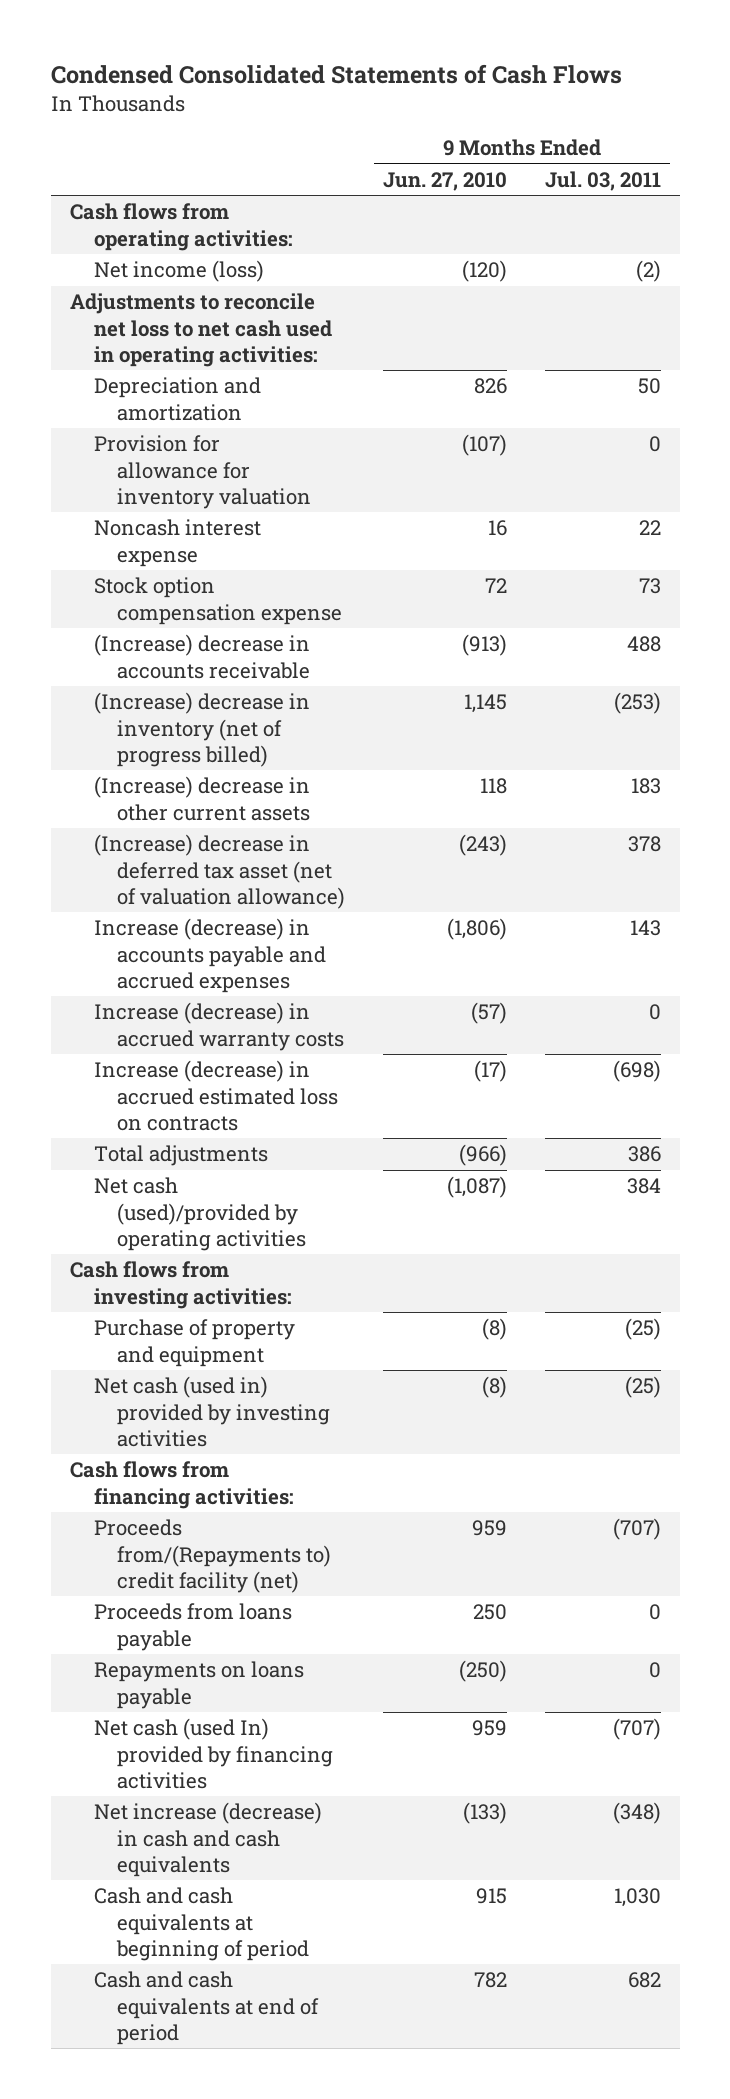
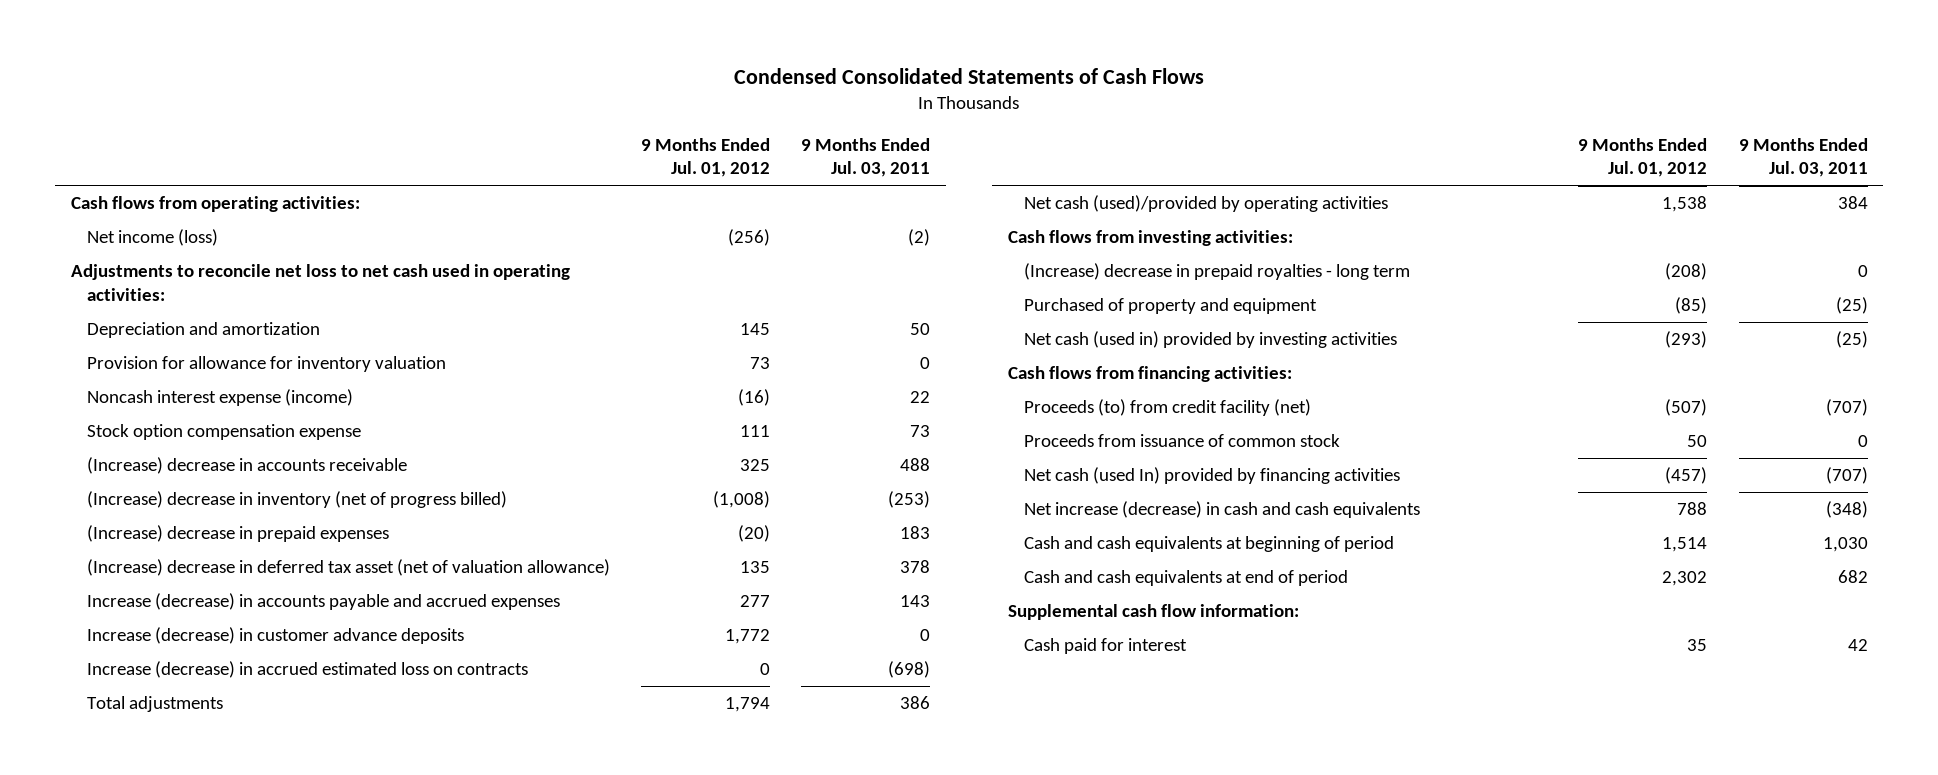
[383,171,508,191] Jun. 27, 2010 -> none
none -> [640,137,770,178] 9 Months Ended Jul. 01, 2012
[93,519,261,567] Noncash interest expense -> [86,389,353,407] Noncash interest expense (income)
[93,776,311,821] (Increase) decrease in other current assets -> [86,525,389,543] (Increase) decrease in prepaid expenses
[93,1002,345,1051] Increase (decrease) in accrued warranty costs -> none
none -> [86,627,464,645] Increase (decrease) in customer advance deposits
none -> [1023,263,1410,281] (Increase) decrease in prepaid royalties - long term
[93,1319,295,1367] Purchase of property and equipment -> [1023,298,1317,315] Purchased of property and equipment
[93,1603,292,1651] Proceeds from loans payable -> none
[93,1661,304,1709] Repayments on loans payable -> none
[93,1519,332,1593] Proceeds from/(Repayments to) credit facility (net) -> [1023,399,1311,417] Proceeds (to) from credit facility (net)
none -> [1023,434,1340,448] Proceeds from issuance of common stock
none -> [1008,604,1300,621] Supplemental cash flow information:
none -> [1023,638,1187,655] Cash paid for interest

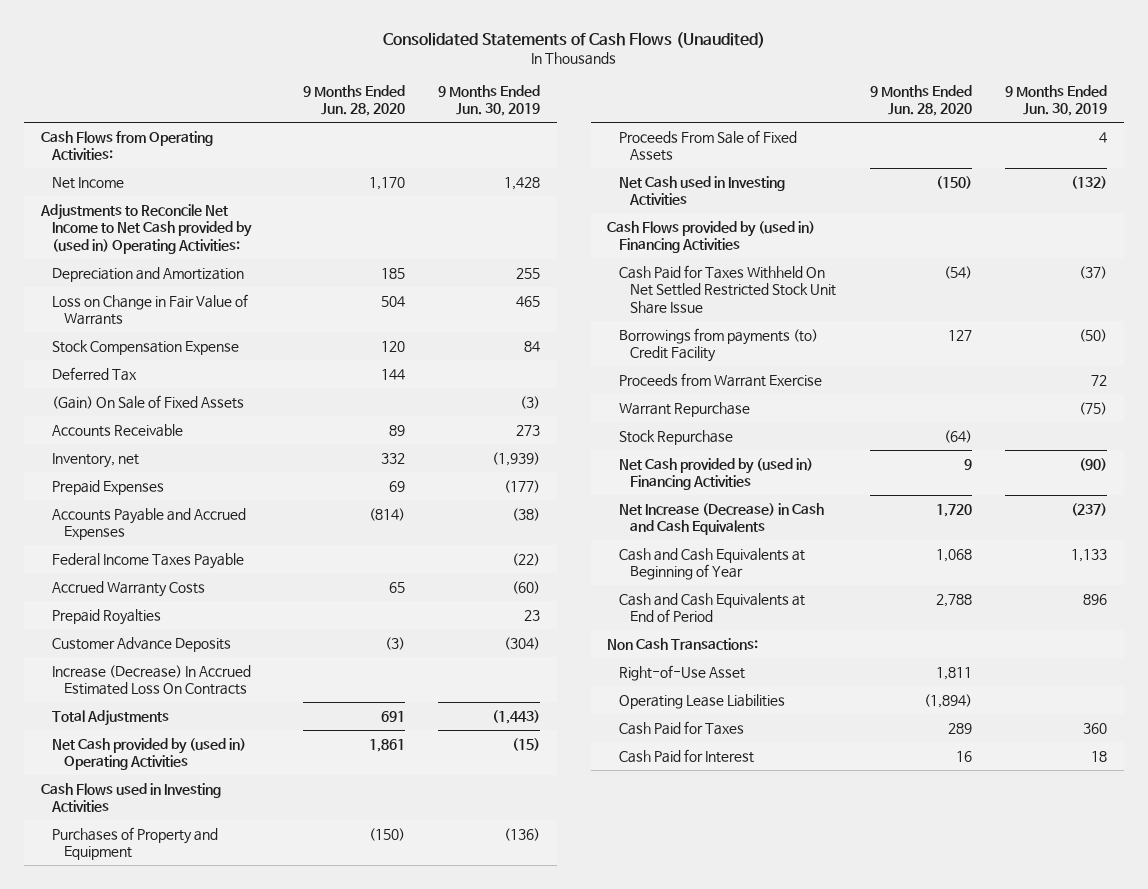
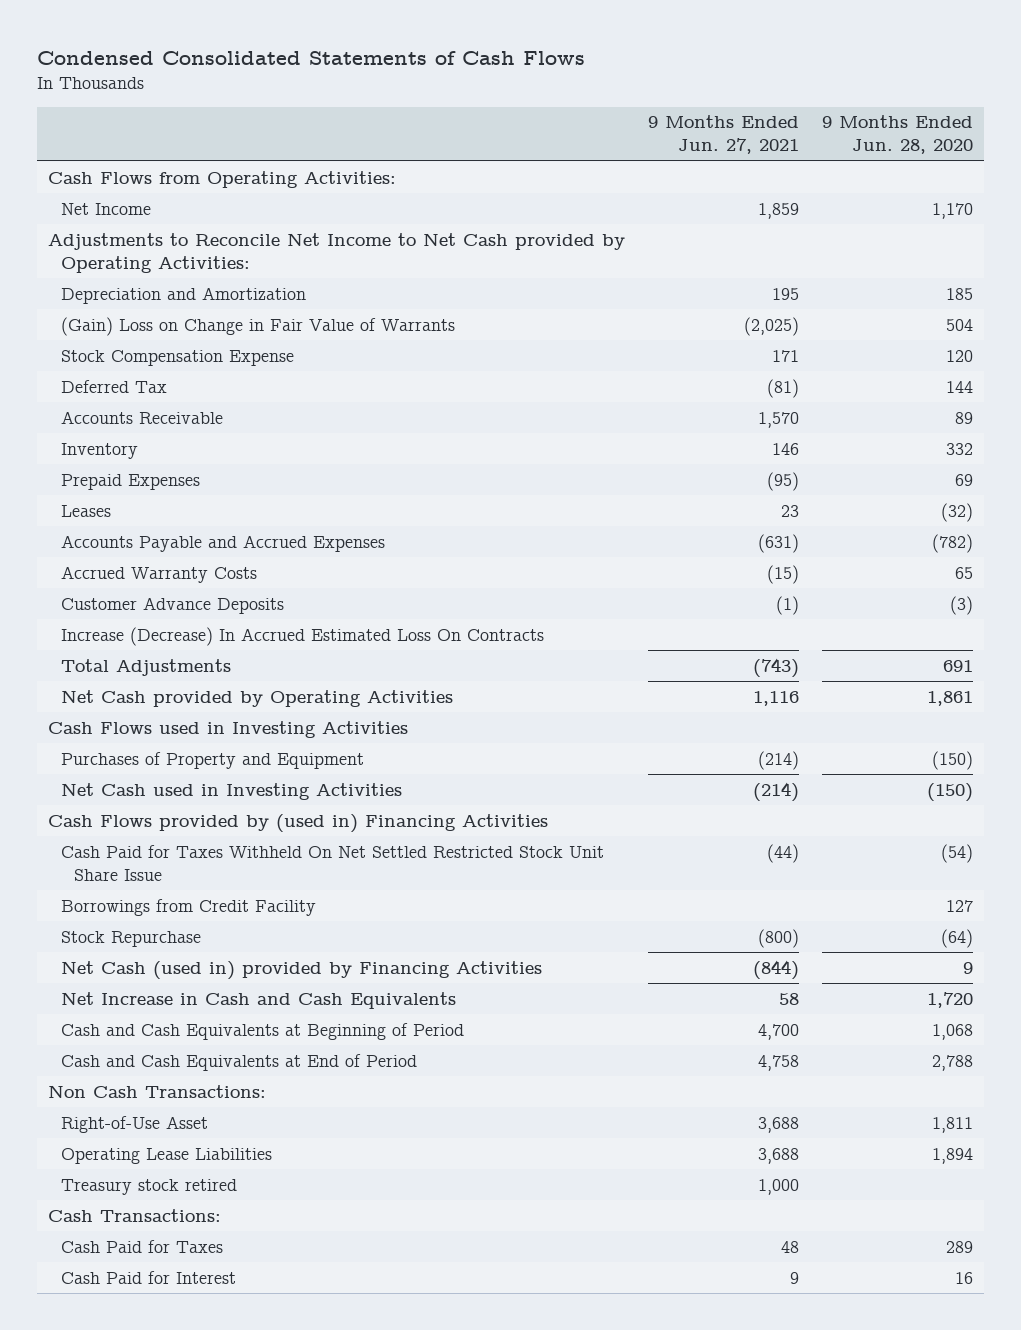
[382,32,765,49] Consolidated Statements of Cash Flows (Unaudited) -> [36,50,585,65] Condensed Consolidated Statements of Cash Flows
[438,84,541,117] 9 Months Ended Jun. 30, 2019 -> none
none -> [647,115,799,155] 9 Months Ended Jun. 27, 2021
[39,203,253,254] Adjustments to Reconcile Net Income to Net Cash provided by (used in) Operating Activities: -> [48,232,626,273] Adjustments to Reconcile Net Income to Net Cash provided by Operating Activities:
[52,293,249,326] Loss on Change in Fair Value of Warrants -> [60,316,455,336] (Gain) Loss on Change in Fair Value of Warrants
[52,394,245,409] (Gain) On Sale of Fixed Assets -> none
[52,452,140,468] Inventory, net -> [60,442,138,459] Inventory
[52,552,245,569] Federal Income Taxes Payable -> none
none -> [60,504,111,517] Leases
[368,507,405,521] (814) -> [931,533,973,553] (782)
[52,608,162,625] Prepaid Royalties -> none
[52,737,247,771] Net Cash provided by (used in) Operating Activities -> [60,689,453,707] Net Cash provided by Operating Activities
[618,129,797,162] Proceeds From Sale of Fixed Assets -> none
[618,372,822,387] Proceeds from Warrant Exercise -> none
[618,401,750,417] Warrant Repurchase -> none
[618,327,818,363] Borrowings from payments (to) Credit Facility -> [60,898,316,916] Borrowings from Credit Facility
[618,457,813,491] Net Cash provided by (used in) Financing Activities -> [60,960,542,980] Net Cash (used in) provided by Financing Activities
[618,502,824,536] Net Increase (Decrease) in Cash and Cash Equivalents -> [60,991,456,1009] Net Increase in Cash and Cash Equivalents
[618,547,805,581] Cash and Cash Equivalents at Beginning of Year -> [60,1022,464,1040] Cash and Cash Equivalents at Beginning of Period
[923,693,972,708] (1,894) -> [931,1147,973,1164] 1,894
none -> [60,1178,237,1195] Treasury stock retired
none -> [48,1208,222,1222] Cash Transactions:

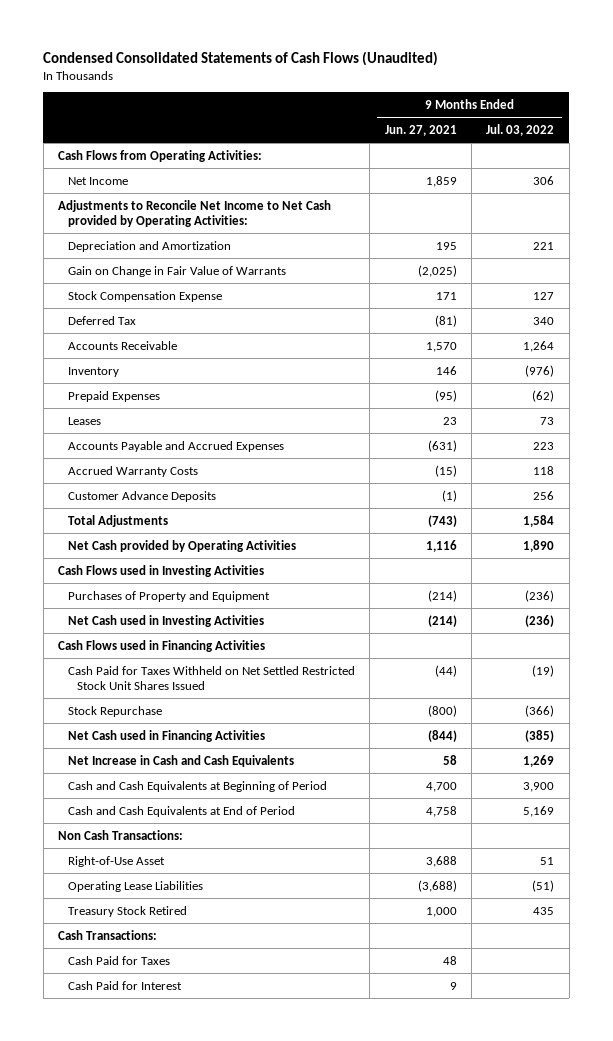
[36,50,585,65] Condensed Consolidated Statements of Cash Flows -> [43,50,439,66] Condensed Consolidated Statements of Cash Flows (Unaudited)
[821,115,973,155] 9 Months Ended Jun. 28, 2020 -> none
none -> [486,123,555,136] Jul. 03, 2022
[60,316,455,336] (Gain) Loss on Change in Fair Value of Warrants -> [67,265,286,277] Gain on Change in Fair Value of Warrants
[60,626,544,646] Increase (Decrease) In Accrued Estimated Loss On Contracts -> none
[60,898,316,916] Borrowings from Credit Facility -> none
[48,813,549,833] Cash Flows provided by (used in) Financing Activities -> [58,639,266,652] Cash Flows used in Financing Activities
[60,844,604,881] Cash Paid for Taxes Withheld On Net Settled Restricted Stock Unit Share Issue -> [67,665,355,690] Cash Paid for Taxes Withheld on Net Settled Restricted Stock Unit Shares Issued
[60,960,542,980] Net Cash (used in) provided by Financing Activities -> [67,729,265,742] Net Cash used in Financing Activities
[757,1147,799,1164] 3,688 -> [417,879,457,892] (3,688)
[60,1178,237,1195] Treasury stock retired -> [67,905,187,917] Treasury Stock Retired

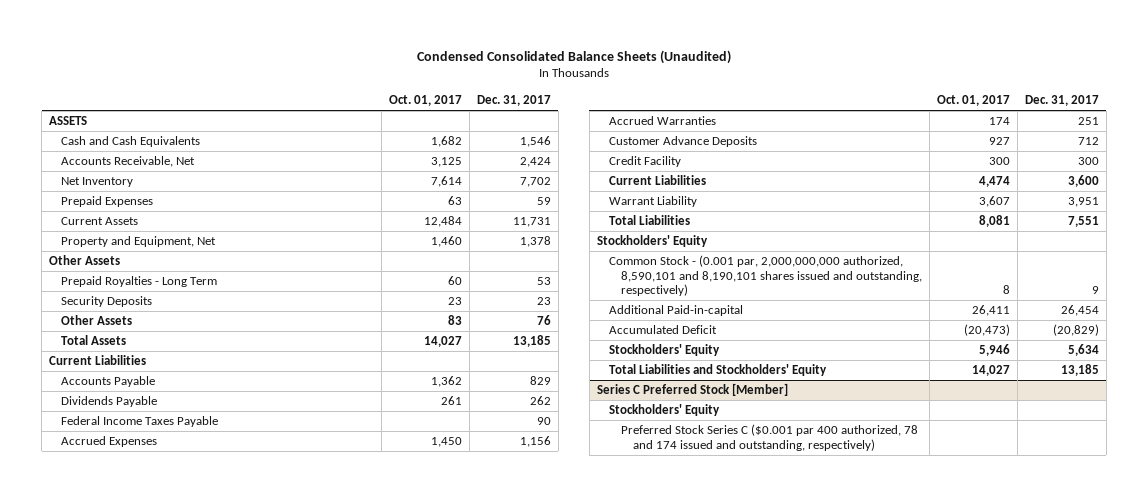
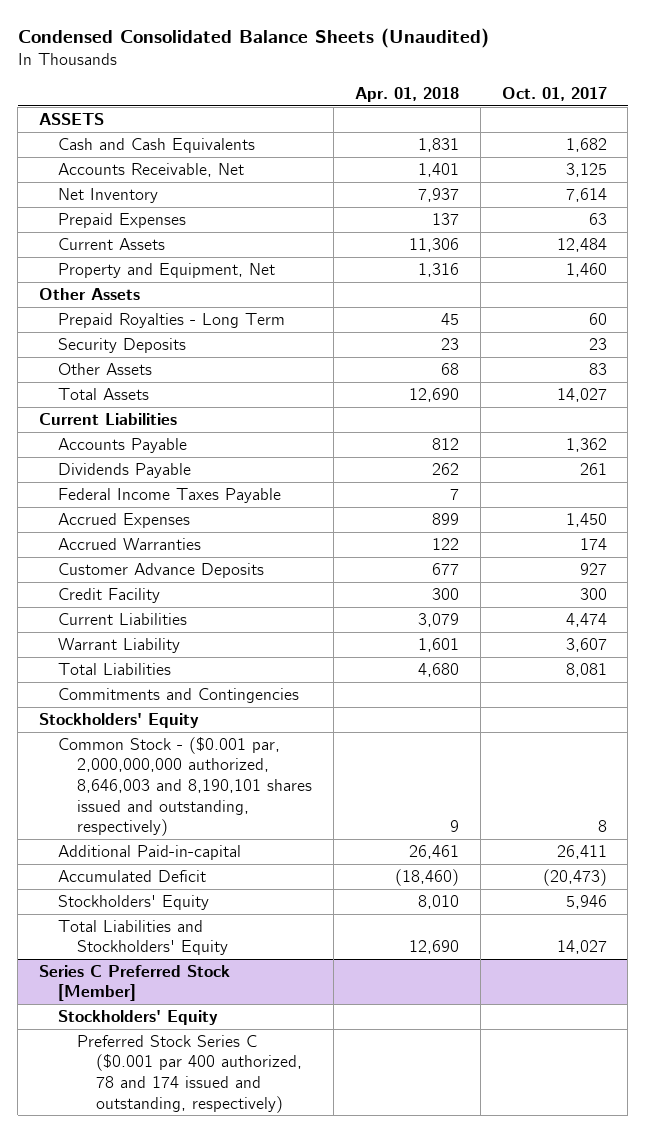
[476,94,551,106] Dec. 31, 2017 -> none
none -> [354,87,459,103] Apr. 01, 2018
none -> [58,687,300,703] Commitments and Contingencies
[608,255,922,297] Common Stock - (0.001 par, 2,000,000,000 authorized, 8,590,101 and 8,190,101 shares issued and outstanding, respectively) -> [58,736,313,837] Common Stock - ($0.001 par, 2,000,000,000 authorized, 8,646,003 and 8,190,101 shares issued and outstanding, respectively)

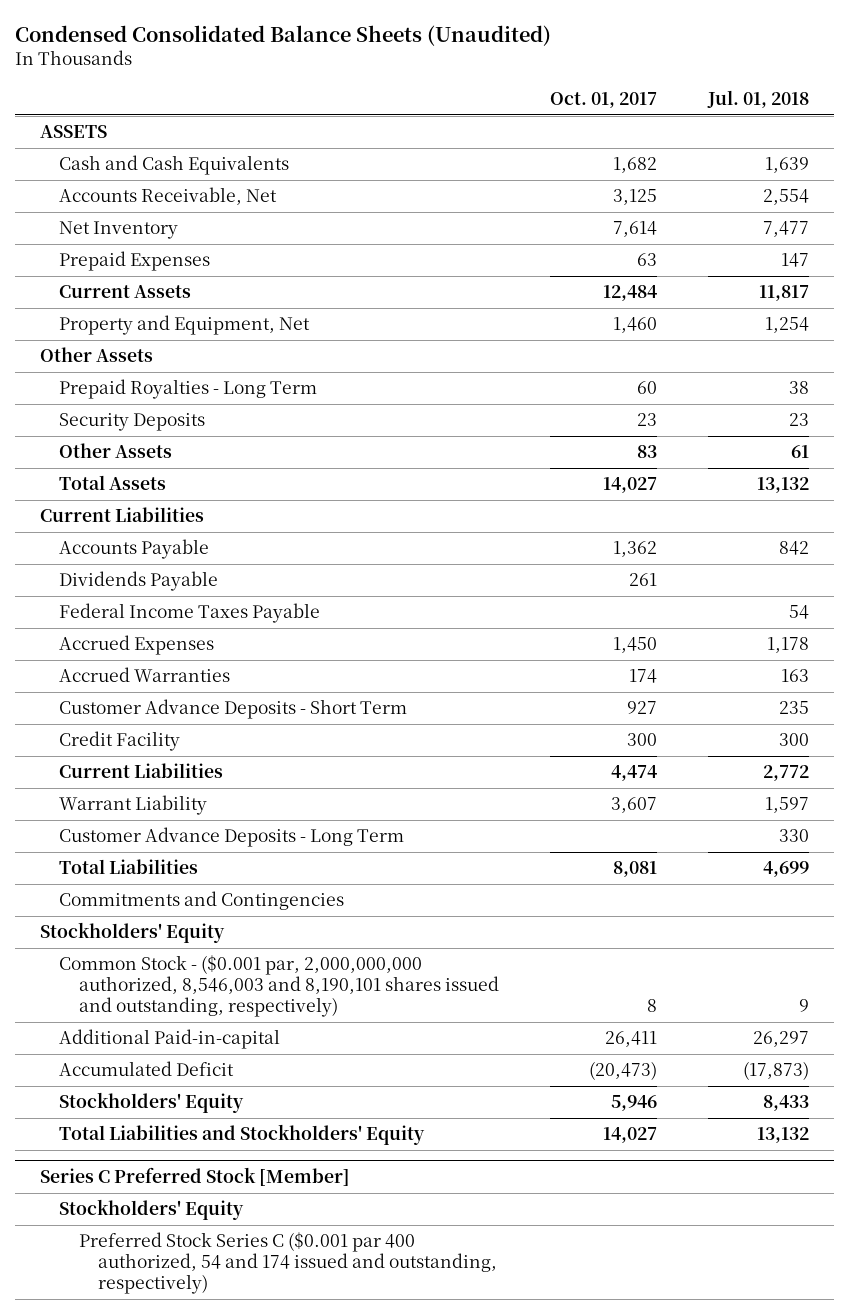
[354,87,459,103] Apr. 01, 2018 -> none
none -> [706,89,809,108] Jul. 01, 2018
[58,562,265,578] Customer Advance Deposits -> [59,699,408,720] Customer Advance Deposits - Short Term
none -> [59,827,405,848] Customer Advance Deposits - Long Term
[58,736,313,837] Common Stock - ($0.001 par, 2,000,000,000 authorized, 8,646,003 and 8,190,101 shares issued and outstanding, respectively) -> [59,955,499,1018] Common Stock - ($0.001 par, 2,000,000,000 authorized, 8,546,003 and 8,190,101 shares issued and outstanding, respectively)
[77,1034,303,1113] Preferred Stock Series C ($0.001 par 400 authorized, 78 and 174 issued and outstanding, respectively) -> [78,1232,497,1295] Preferred Stock Series C ($0.001 par 400 authorized, 54 and 174 issued and outstanding, respectively)

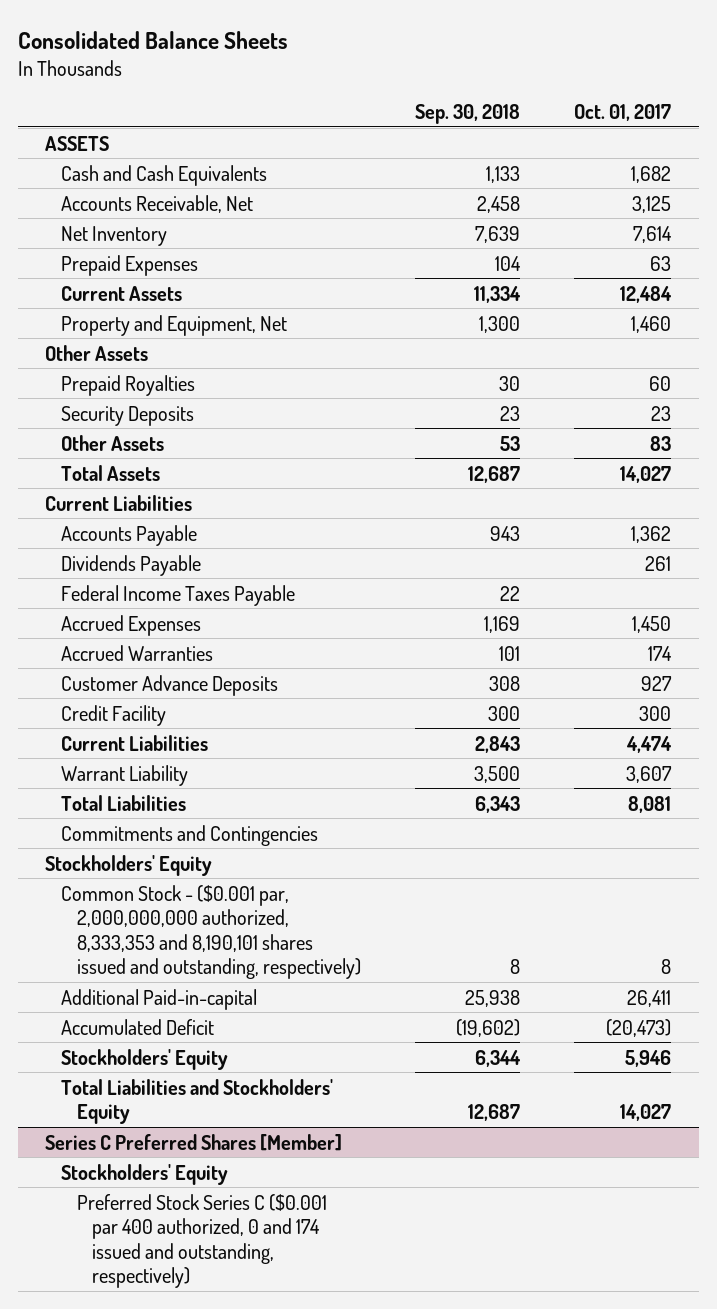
[14,24,551,46] Condensed Consolidated Balance Sheets (Unaudited) -> [18,31,289,50] Consolidated Balance Sheets
[706,89,809,108] Jul. 01, 2018 -> none
none -> [414,104,520,125] Sep. 30, 2018
[59,379,318,400] Prepaid Royalties - Long Term -> [60,374,195,396] Prepaid Royalties
[59,699,408,720] Customer Advance Deposits - Short Term -> [60,674,278,696] Customer Advance Deposits
[59,827,405,848] Customer Advance Deposits - Long Term -> none
[59,955,499,1018] Common Stock - ($0.001 par, 2,000,000,000 authorized, 8,546,003 and 8,190,101 shares issued and outstanding, respectively) -> [60,884,361,980] Common Stock - ($0.001 par, 2,000,000,000 authorized, 8,333,353 and 8,190,101 shares issued and outstanding, respectively)
[40,1166,351,1186] Series C Preferred Stock [Member] -> [45,1133,343,1151] Series C Preferred Shares [Member]
[78,1232,497,1295] Preferred Stock Series C ($0.001 par 400 authorized, 54 and 174 issued and outstanding, respectively) -> [76,1193,327,1289] Preferred Stock Series C ($0.001 par 400 authorized, 0 and 174 issued and outstanding, respectively)

